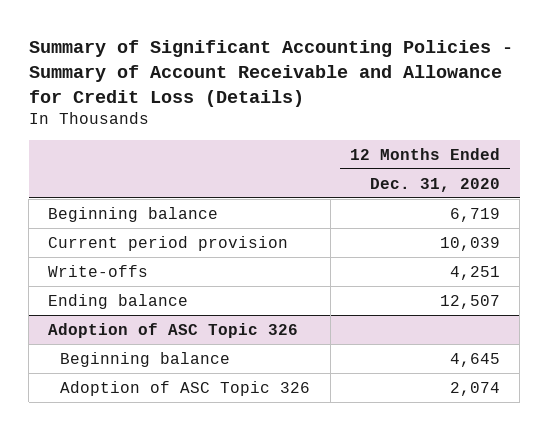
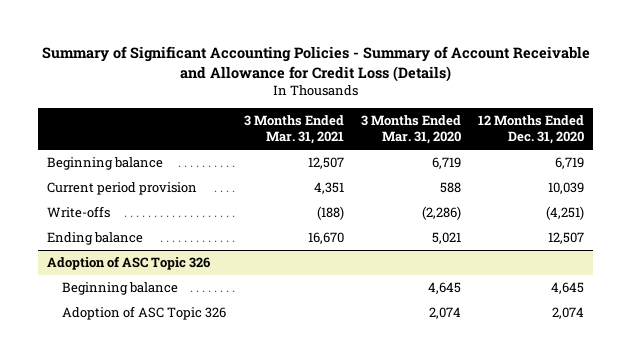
none -> [243,115,344,145] 3 Months Ended Mar. 31, 2021
none -> [361,115,462,145] 3 Months Ended Mar. 31, 2020
[449,265,500,280] 4,251 -> [546,206,585,221] (4,251)

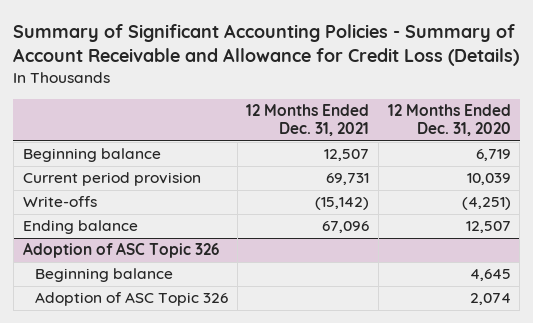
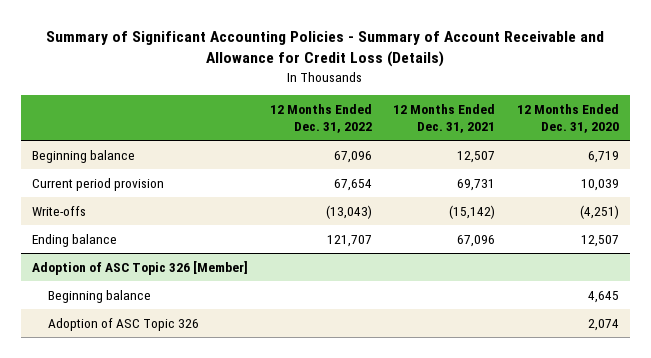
none -> [269,104,372,134] 12 Months Ended Dec. 31, 2022
[22,242,220,259] Adoption of ASC Topic 326 -> [31,260,248,275] Adoption of ASC Topic 326 [Member]

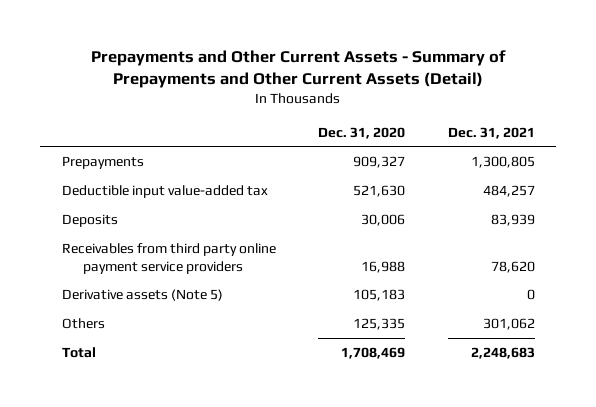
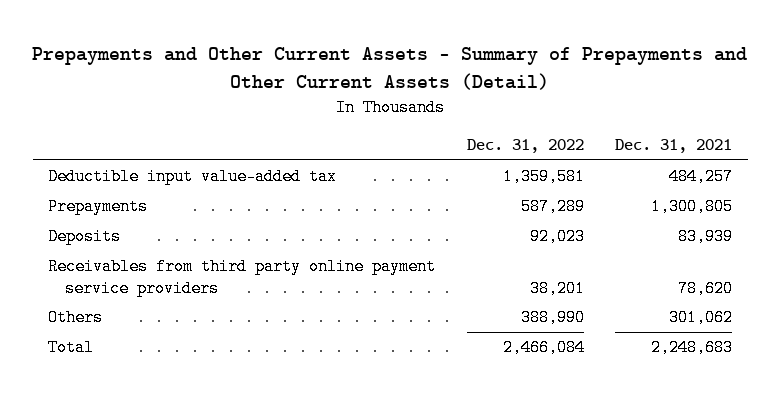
[318,126,406,139] Dec. 31, 2020 -> none
none -> [466,139,584,154] Dec. 31, 2022
[61,155,144,169] Prepayments -> [48,198,149,216] Prepayments
[61,288,223,301] Derivative assets (Note 5) -> none

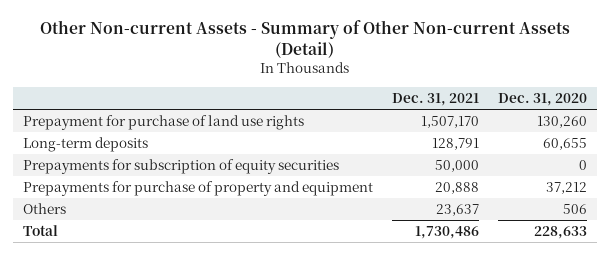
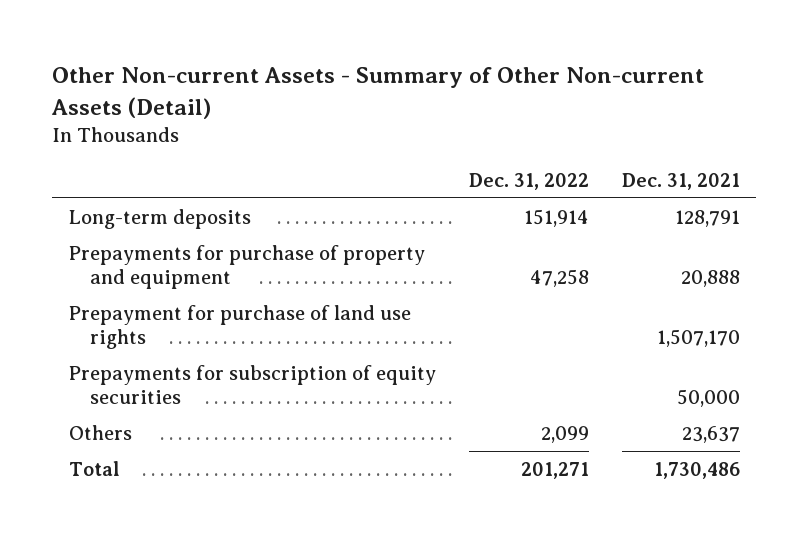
[498,92,588,106] Dec. 31, 2020 -> none
none -> [468,172,589,190] Dec. 31, 2022
[22,115,304,131] Prepayment for purchase of land use rights -> [68,304,411,350] Prepayment for purchase of land use rights
[22,159,339,175] Prepayments for subscription of equity securities -> [68,364,436,405] Prepayments for subscription of equity securities

